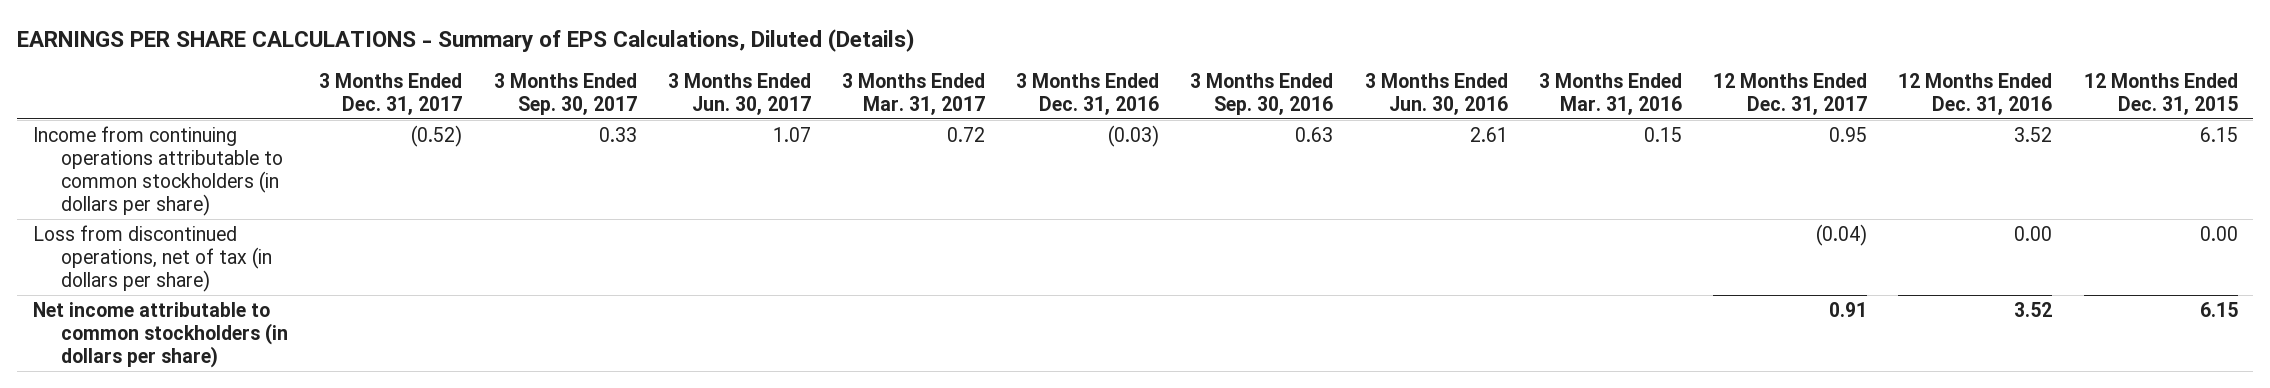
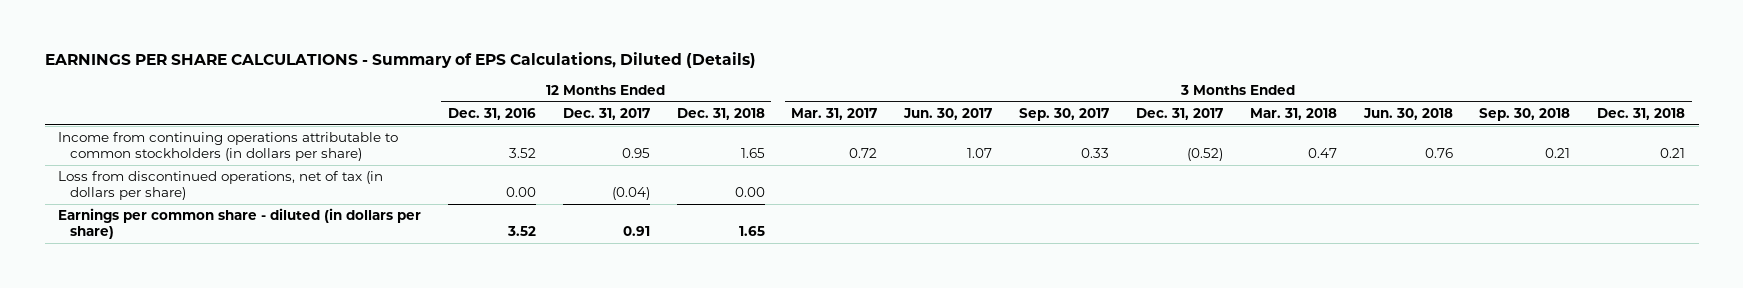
[1016,73,1160,116] 3 Months Ended Dec. 31, 2016 -> none
[1190,73,1334,116] 3 Months Ended Sep. 30, 2016 -> none
[1364,73,1508,116] 3 Months Ended Jun. 30, 2016 -> none
[1538,73,1682,116] 3 Months Ended Mar. 31, 2016 -> none
[2083,73,2238,116] 12 Months Ended Dec. 31, 2015 -> none
none -> [676,107,765,120] Dec. 31, 2018
none -> [1249,107,1337,120] Mar. 31, 2018
none -> [1362,107,1453,120] Jun. 30, 2018
none -> [1479,107,1571,121] Sep. 30, 2018
none -> [1597,107,1686,120] Dec. 31, 2018
[32,301,289,368] Net income attributable to common stockholders (in dollars per share) -> [58,208,422,240] Earnings per common share - diluted (in dollars per share)

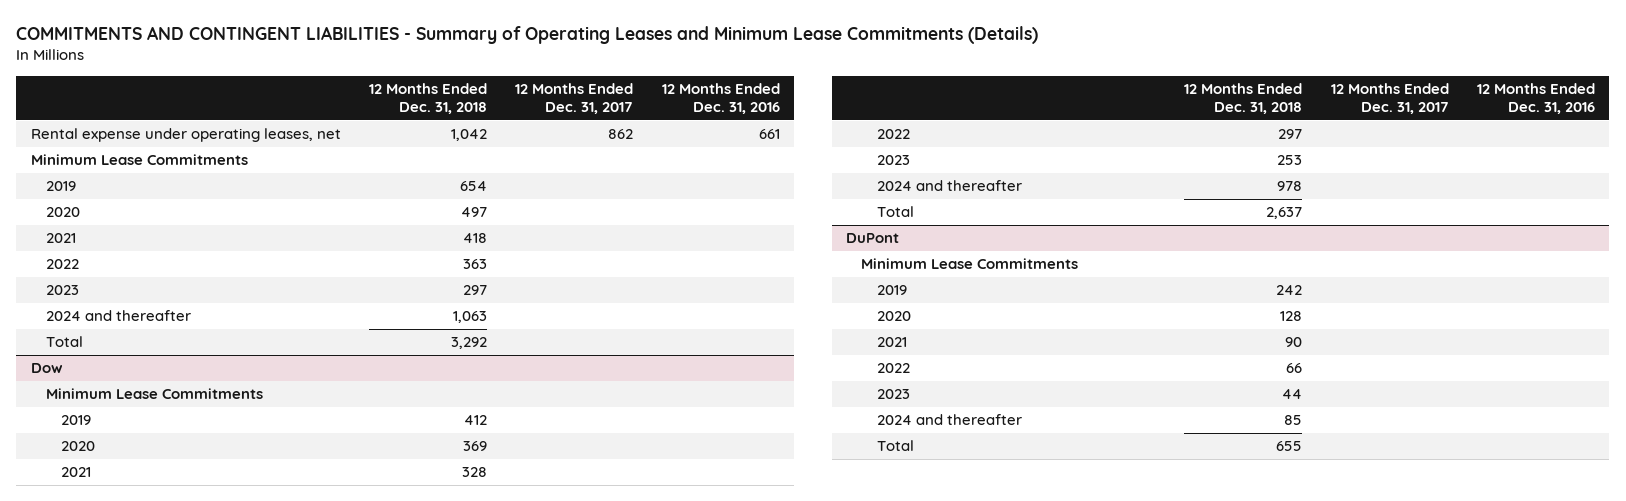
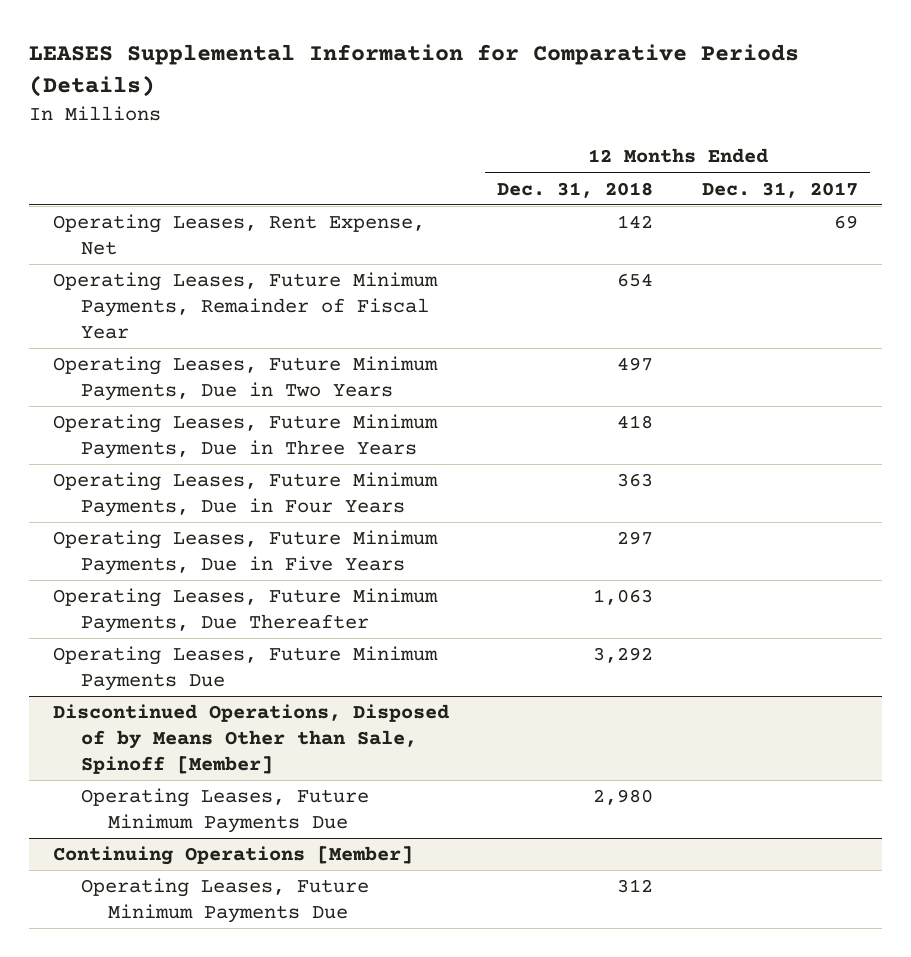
[16,25,1039,44] COMMITMENTS AND CONTINGENT LIABILITIES - Summary of Operating Leases and Minimum Lease Commitments (Details) -> [28,44,799,98] LEASES Supplemental Information for Comparative Periods (Details)
[661,82,780,115] 12 Months Ended Dec. 31, 2016 -> none
[30,154,248,166] Minimum Lease Commitments -> none
[30,363,63,374] Dow -> none
[45,388,263,400] Minimum Lease Commitments -> none
[61,415,92,426] 2019 -> none
[61,441,96,452] 2020 -> none
[61,467,92,478] 2021 -> none
[876,129,910,140] 2022 -> none
[876,155,910,166] 2023 -> none
[876,180,1022,192] 2024 and thereafter -> none
[876,206,914,218] Total -> none
[846,233,900,244] DuPont -> none
[861,258,1079,270] Minimum Lease Commitments -> none
[876,285,907,296] 2019 -> none
[876,311,911,322] 2020 -> none
[876,337,907,348] 2021 -> none
[876,363,910,374] 2022 -> none
[876,389,910,400] 2023 -> none
[876,414,1022,426] 2024 and thereafter -> none
[876,440,914,452] Total -> none
[30,128,341,143] Rental expense under operating leases, net -> [53,214,426,256] Operating Leases, Rent Expense, Net
[450,129,487,142] 1,042 -> [617,215,654,229] 142
[608,129,634,140] 862 -> [833,215,858,230] 69
[45,181,76,192] 2019 -> [53,272,439,340] Operating Leases, Future Minimum Payments, Remainder of Fiscal Year
[45,207,80,218] 2020 -> [53,356,439,402] Operating Leases, Future Minimum Payments, Due in Two Years
[45,233,76,244] 2021 -> [53,414,439,460] Operating Leases, Future Minimum Payments, Due in Three Years
[45,259,79,270] 2022 -> [53,472,439,518] Operating Leases, Future Minimum Payments, Due in Four Years
[45,285,79,296] 2023 -> [53,530,439,576] Operating Leases, Future Minimum Payments, Due in Five Years
[45,310,191,322] 2024 and thereafter -> [53,588,439,634] Operating Leases, Future Minimum Payments, Due Thereafter
[45,336,83,348] Total -> [53,646,439,692] Operating Leases, Future Minimum Payments Due
none -> [53,704,450,775] Discontinued Operations, Disposed of by Means Other than Sale, Spinoff [Member]
none -> [80,788,369,834] Operating Leases, Future Minimum Payments Due
none -> [53,846,414,866] Continuing Operations [Member]
none -> [80,878,369,924] Operating Leases, Future Minimum Payments Due

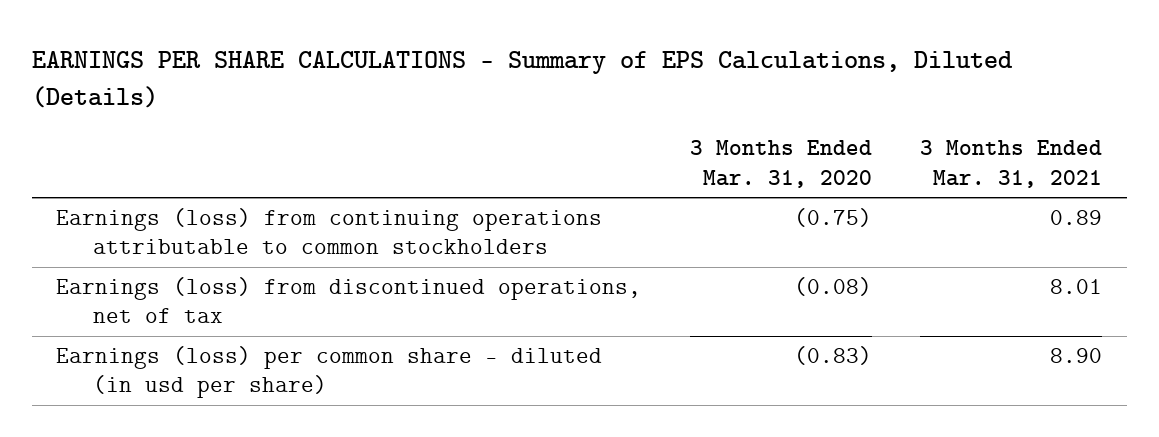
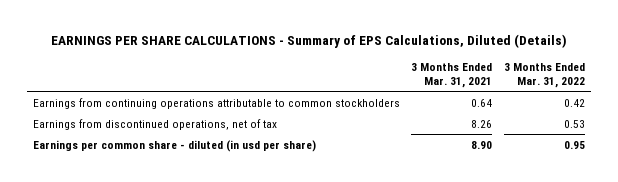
[689,140,872,189] 3 Months Ended Mar. 31, 2020 -> none
none -> [504,63,586,88] 3 Months Ended Mar. 31, 2022
[56,207,603,255] Earnings (loss) from continuing operations attributable to common stockholders -> [32,97,400,109] Earnings from continuing operations attributable to common stockholders
[1050,209,1103,225] 0.89 -> [471,98,493,107] 0.64
[56,276,642,324] Earnings (loss) from discontinued operations, net of tax -> [32,118,277,130] Earnings from discontinued operations, net of tax
[1050,278,1103,294] 8.01 -> [471,119,493,128] 8.26
[56,345,603,399] Earnings (loss) per common share - diluted (in usd per share) -> [32,139,316,152] Earnings per common share - diluted (in usd per share)

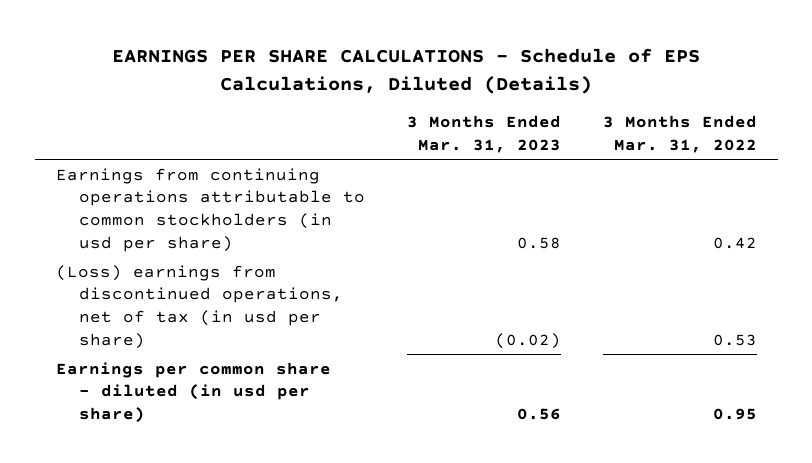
[50,33,567,48] EARNINGS PER SHARE CALCULATIONS - Summary of EPS Calculations, Diluted (Details) -> [112,48,701,94] EARNINGS PER SHARE CALCULATIONS - Schedule of EPS Calculations, Diluted (Details)
[411,63,493,88] 3 Months Ended Mar. 31, 2021 -> none
none -> [406,115,561,153] 3 Months Ended Mar. 31, 2023
[32,97,400,109] Earnings from continuing operations attributable to common stockholders -> [55,167,365,252] Earnings from continuing operations attributable to common stockholders (in usd per share)
[32,118,277,130] Earnings from discontinued operations, net of tax -> [55,264,343,349] (Loss) earnings from discontinued operations, net of tax (in usd per share)

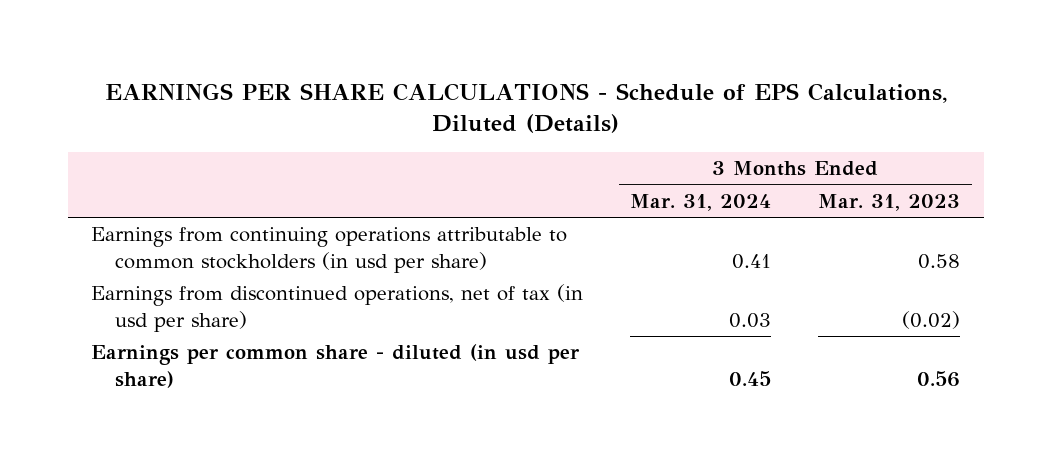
[602,115,757,153] 3 Months Ended Mar. 31, 2022 -> none
none -> [630,193,772,211] Mar. 31, 2024
[55,264,343,349] (Loss) earnings from discontinued operations, net of tax (in usd per share) -> [91,284,584,332] Earnings from discontinued operations, net of tax (in usd per share)

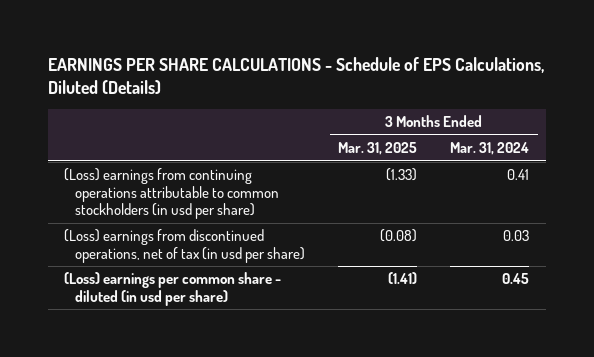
[818,193,961,211] Mar. 31, 2023 -> none
none -> [338,142,418,156] Mar. 31, 2025
[91,227,568,273] Earnings from continuing operations attributable to common stockholders (in usd per share) -> [64,168,279,220] (Loss) earnings from continuing operations attributable to common stockholders (in usd per share)
[91,284,584,332] Earnings from discontinued operations, net of tax (in usd per share) -> [64,229,305,263] (Loss) earnings from discontinued operations, net of tax (in usd per share)
[91,344,581,388] Earnings per common share - diluted (in usd per share) -> [64,272,282,306] (Loss) earnings per common share - diluted (in usd per share)

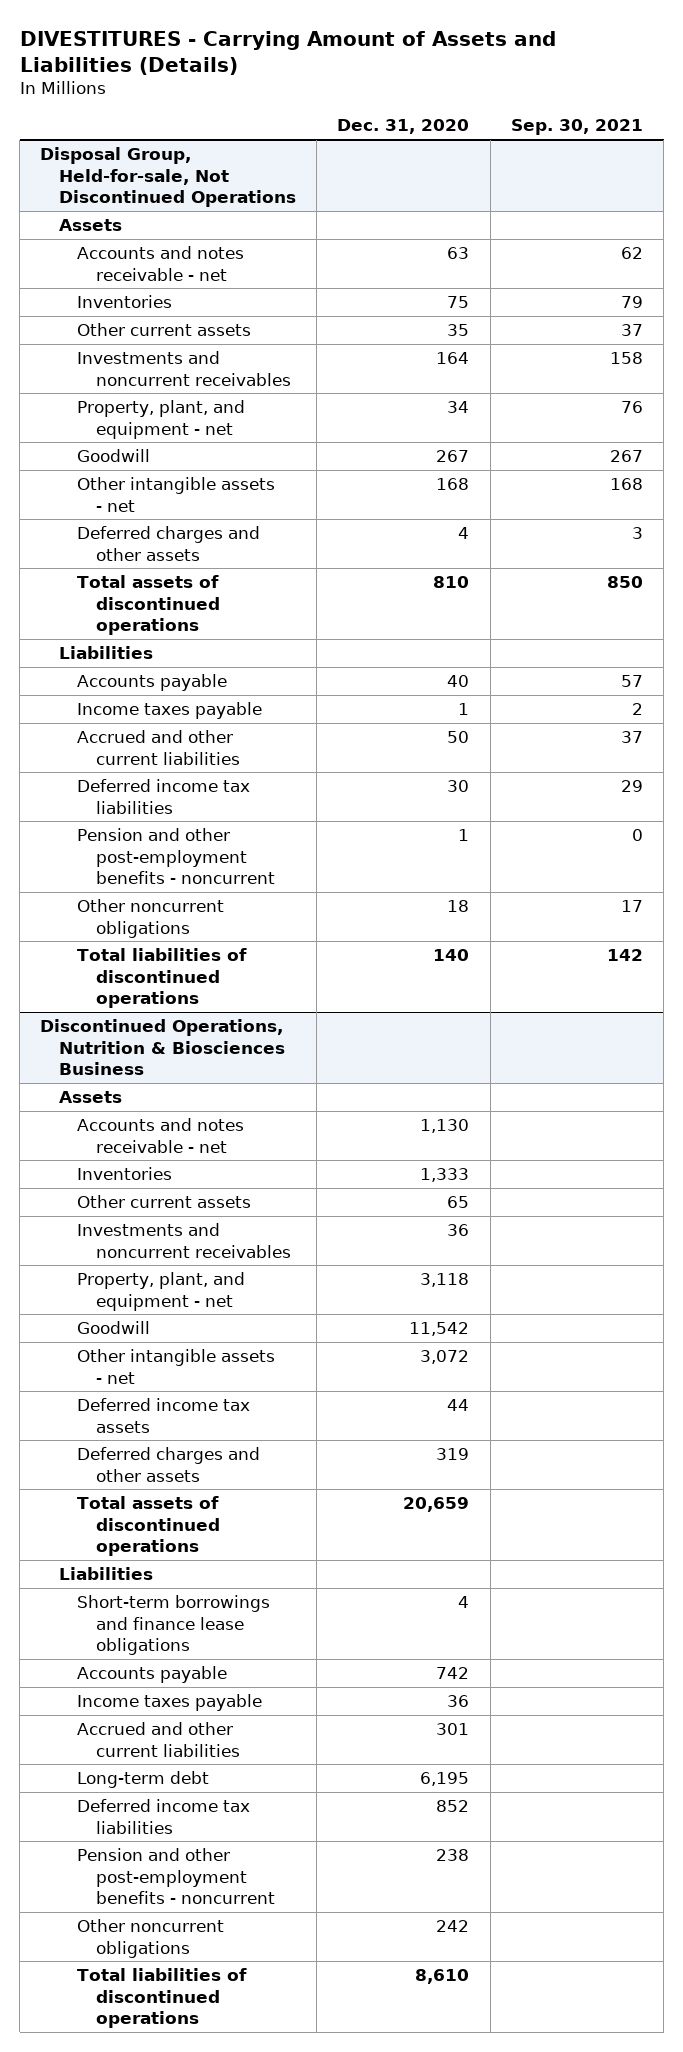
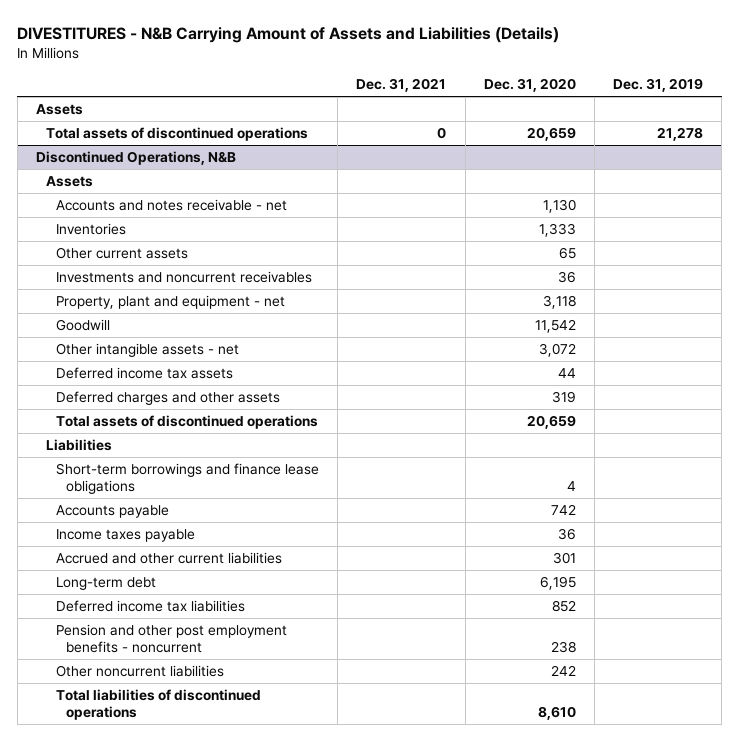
[19,30,556,75] DIVESTITURES - Carrying Amount of Assets and Liabilities (Details) -> [17,27,560,44] DIVESTITURES - N&B Carrying Amount of Assets and Liabilities (Details)
[510,119,643,136] Sep. 30, 2021 -> none
none -> [356,78,447,93] Dec. 31, 2021
none -> [613,78,704,93] Dec. 31, 2019
[40,147,296,208] Disposal Group, Held-for-sale, Not Discontinued Operations -> none
[77,246,245,281] Accounts and notes receivable - net -> none
[77,295,173,309] Inventories -> none
[77,323,252,337] Other current assets -> none
[77,351,291,386] Investments and noncurrent receivables -> none
[77,400,246,439] Property, plant, and equipment - net -> none
[77,449,151,463] Goodwill -> none
[77,477,276,512] Other intangible assets - net -> none
[77,526,261,561] Deferred charges and other assets -> none
[58,646,153,660] Liabilities -> none
[77,674,228,692] Accounts payable -> none
[77,702,263,720] Income taxes payable -> none
[77,730,240,765] Accrued and other current liabilities -> none
[77,779,251,814] Deferred income tax liabilities -> none
[77,828,275,885] Pension and other post-employment benefits - noncurrent -> none
[77,899,225,938] Other noncurrent obligations -> none
[77,948,248,1009] Total liabilities of discontinued operations -> none
[40,1019,285,1076] Discontinued Operations, Nutrition & Biosciences Business -> none
[433,576,470,589] 810 -> [526,127,576,142] 20,659
none -> [36,151,237,166] Discontinued Operations, N&B
[77,1272,246,1311] Property, plant, and equipment - net -> [56,295,286,310] Property, plant and equipment - net
[77,1848,275,1905] Pension and other post-employment benefits - noncurrent -> [56,624,288,654] Pension and other post employment benefits - noncurrent
[77,1919,225,1958] Other noncurrent obligations -> [56,665,225,678] Other noncurrent liabilities

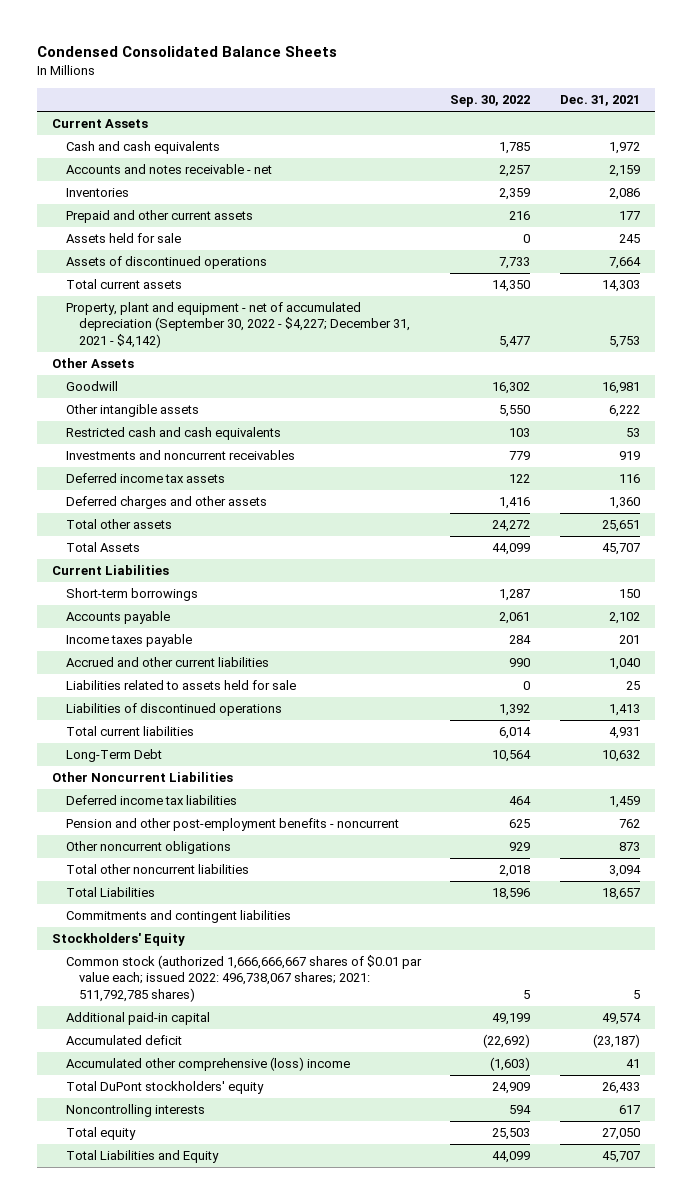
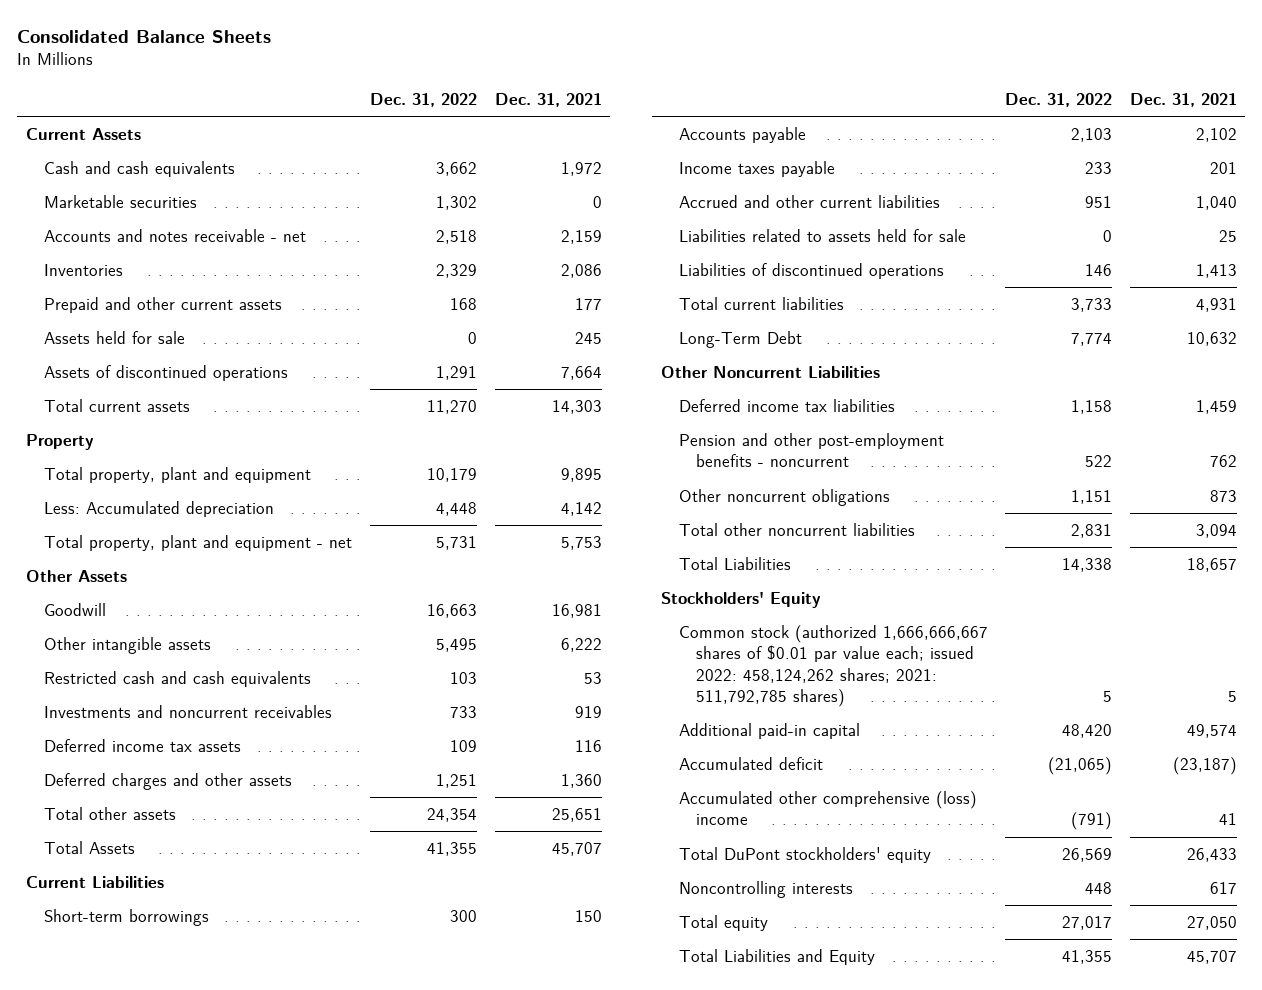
[36,46,337,58] Condensed Consolidated Balance Sheets -> [17,29,272,43] Consolidated Balance Sheets
[450,95,531,108] Sep. 30, 2022 -> none
none -> [370,92,478,107] Dec. 31, 2022
none -> [43,194,197,208] Marketable securities
none -> [25,433,94,450] Property
none -> [43,466,311,483] Total property, plant and equipment
none -> [43,500,274,517] Less: Accumulated depreciation
[65,302,411,348] Property, plant and equipment - net of accumulated depreciation (September 30, 2022 - $4,227; December 31, 2021 - $4,142) -> [43,534,352,551] Total property, plant and equipment - net
[65,910,291,924] Commitments and contingent liabilities -> none
[65,955,422,1002] Common stock (authorized 1,666,666,667 shares of $0.01 par value each; issued 2022: 496,738,067 shares; 2021: 511,792,785 shares) -> [678,624,988,708] Common stock (authorized 1,666,666,667 shares of $0.01 par value each; issued 2022: 458,124,262 shares; 2021: 511,792,785 shares)

